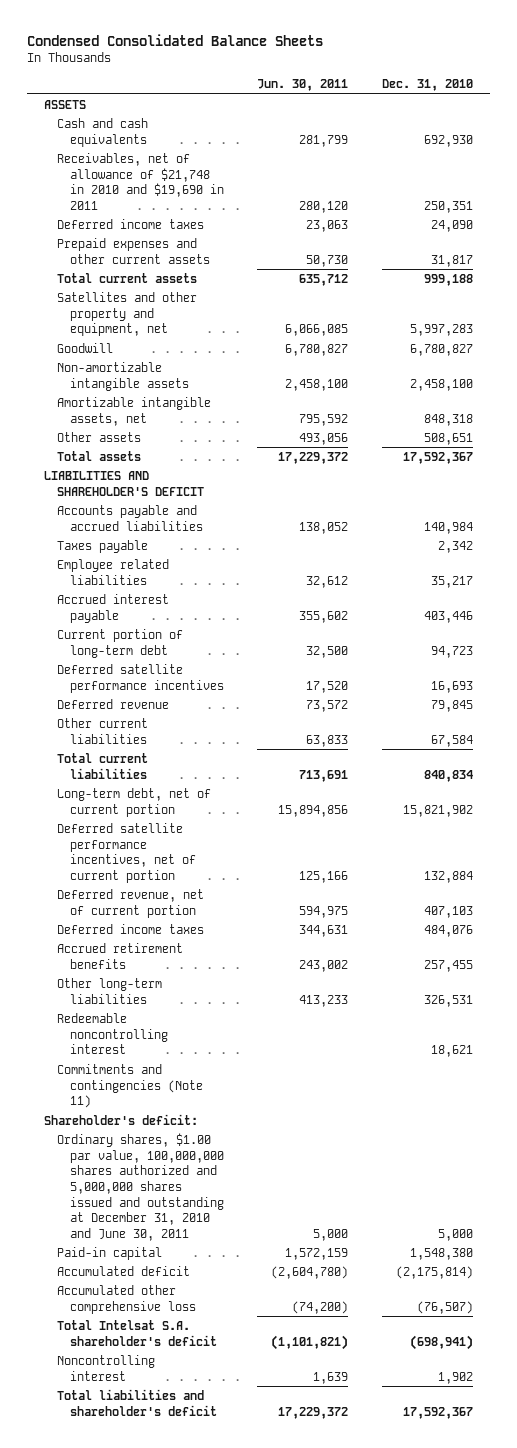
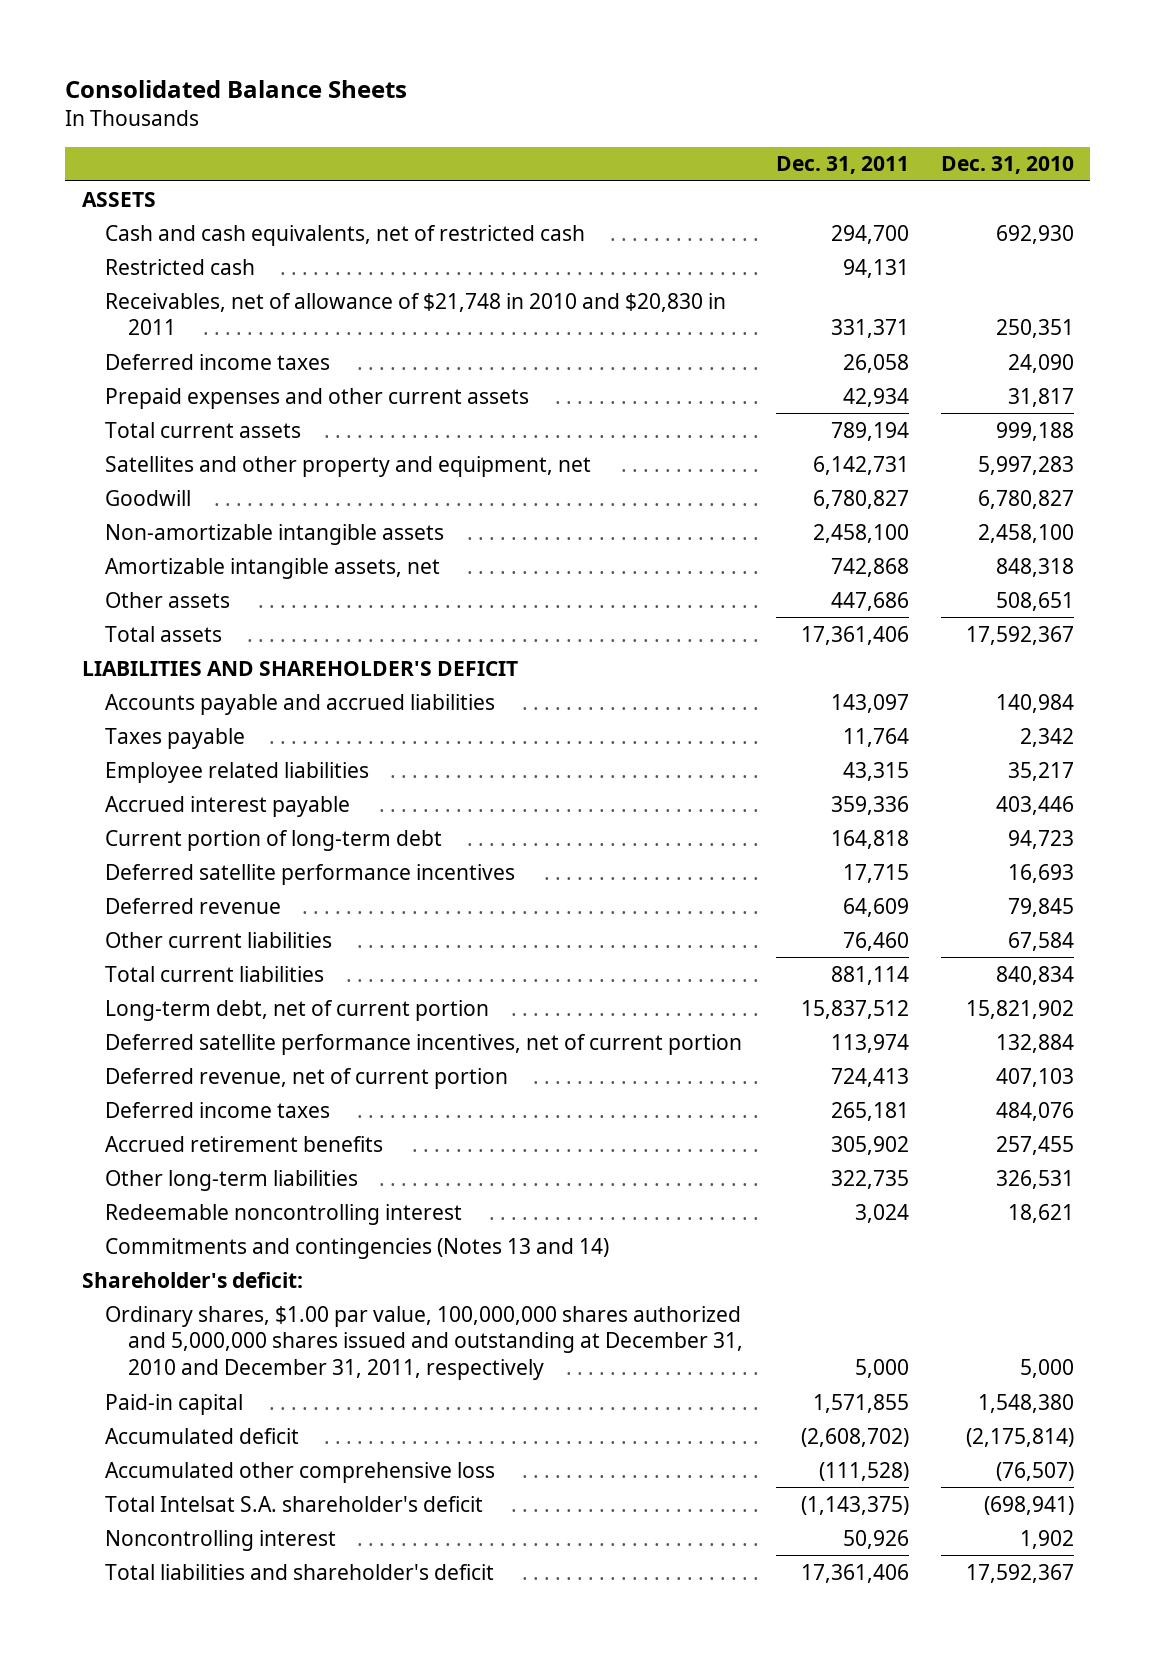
[26,33,323,46] Condensed Consolidated Balance Sheets -> [65,79,408,98] Consolidated Balance Sheets
[257,79,349,92] Jun. 30, 2011 -> none
none -> [775,156,909,175] Dec. 31, 2011
[56,117,148,147] Cash and cash equivalents -> [104,224,585,246] Cash and cash equivalents, net of restricted cash
none -> [104,258,255,275] Restricted cash
[56,152,224,210] Receivables, net of allowance of $21,748 in 2010 and $19,690 in 2011 -> [104,292,726,336] Receivables, net of allowance of $21,748 in 2010 and $20,830 in 2011
[56,1063,203,1109] Commitments and contingencies (Note 11) -> [104,1237,609,1259] Commitments and contingencies (Notes 13 and 14)
[56,1132,224,1241] Ordinary shares, $1.00 par value, 100,000,000 shares authorized and 5,000,000 shares issued and outstanding at December 31, 2010 and June 30, 2011 -> [104,1305,744,1381] Ordinary shares, $1.00 par value, 100,000,000 shares authorized and 5,000,000 shares issued and outstanding at December 31, 2010 and December 31, 2011, respectively

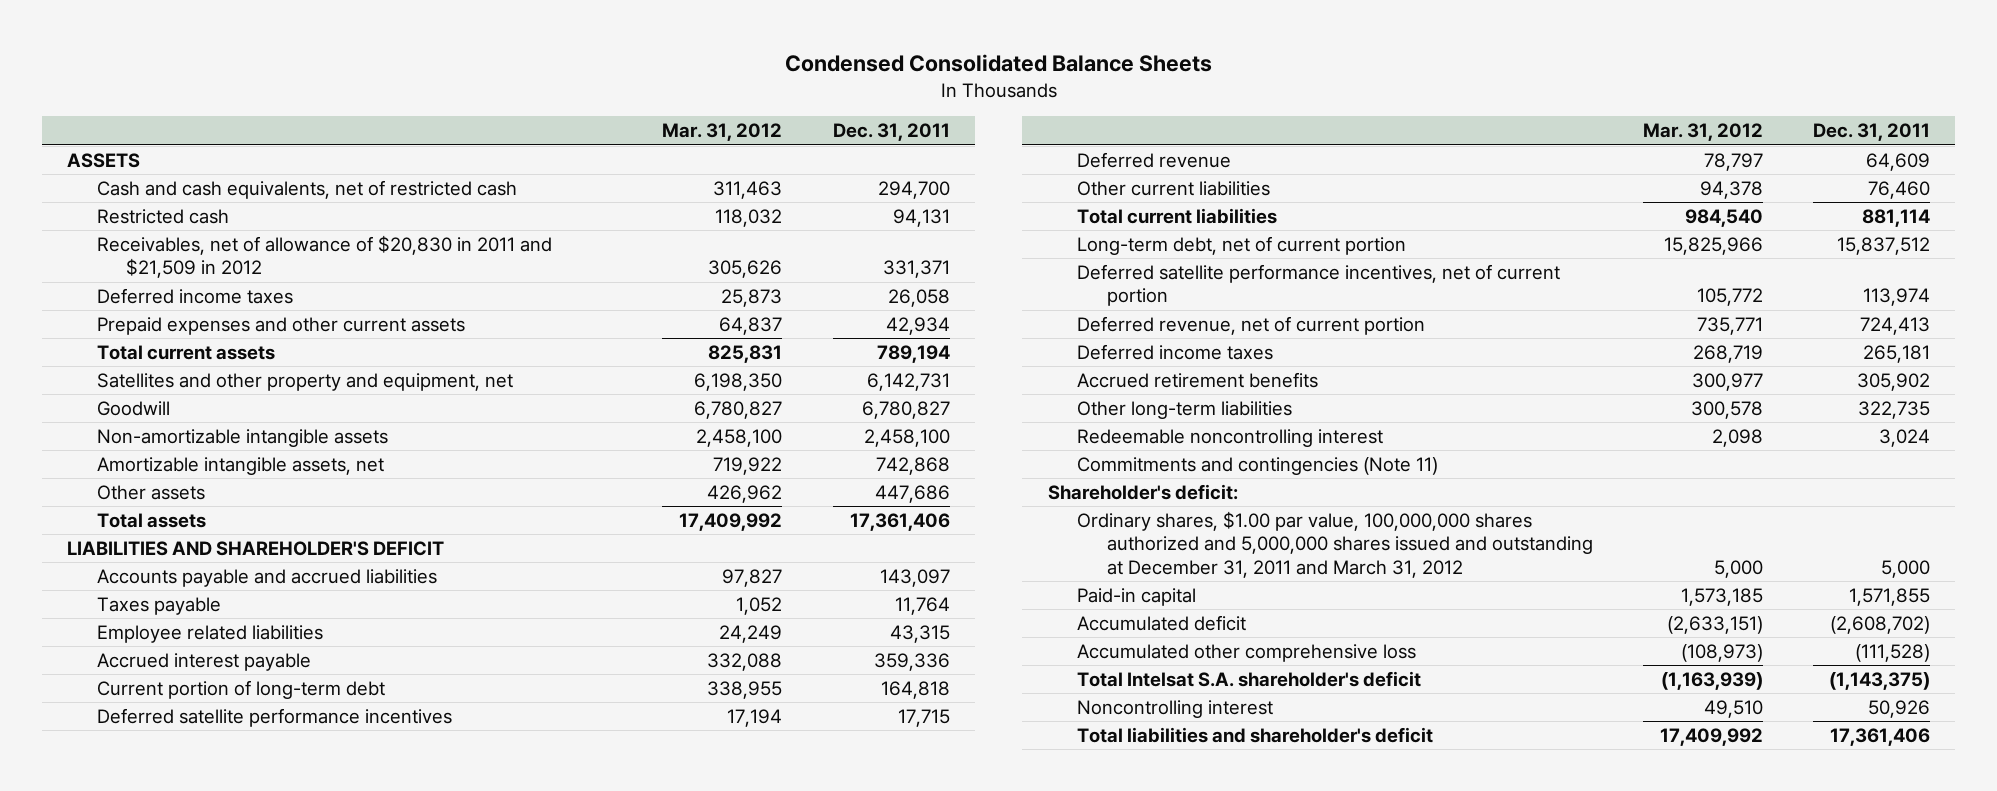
[65,79,408,98] Consolidated Balance Sheets -> [784,54,1212,73] Condensed Consolidated Balance Sheets
[940,156,1074,175] Dec. 31, 2010 -> none
none -> [662,123,783,142] Mar. 31, 2012
[104,292,726,336] Receivables, net of allowance of $21,748 in 2010 and $20,830 in 2011 -> [96,234,552,279] Receivables, net of allowance of $20,830 in 2011 and $21,509 in 2012
[104,1237,609,1259] Commitments and contingencies (Notes 13 and 14) -> [1077,456,1439,475] Commitments and contingencies (Note 11)
[104,1305,744,1381] Ordinary shares, $1.00 par value, 100,000,000 shares authorized and 5,000,000 shares issued and outstanding at December 31, 2010 and December 31, 2011, respectively -> [1077,510,1593,578] Ordinary shares, $1.00 par value, 100,000,000 shares authorized and 5,000,000 shares issued and outstanding at December 31, 2011 and March 31, 2012

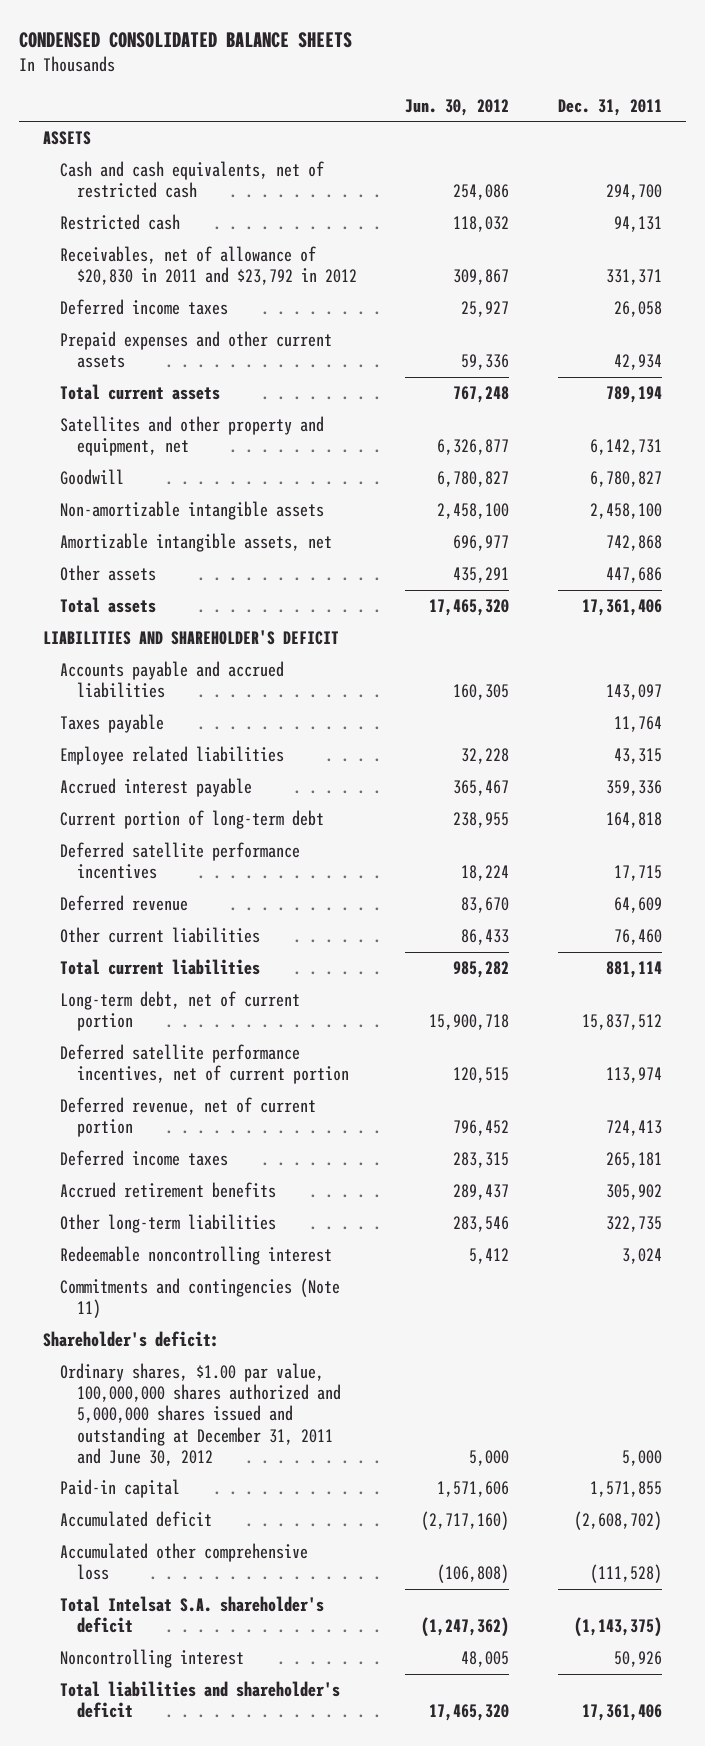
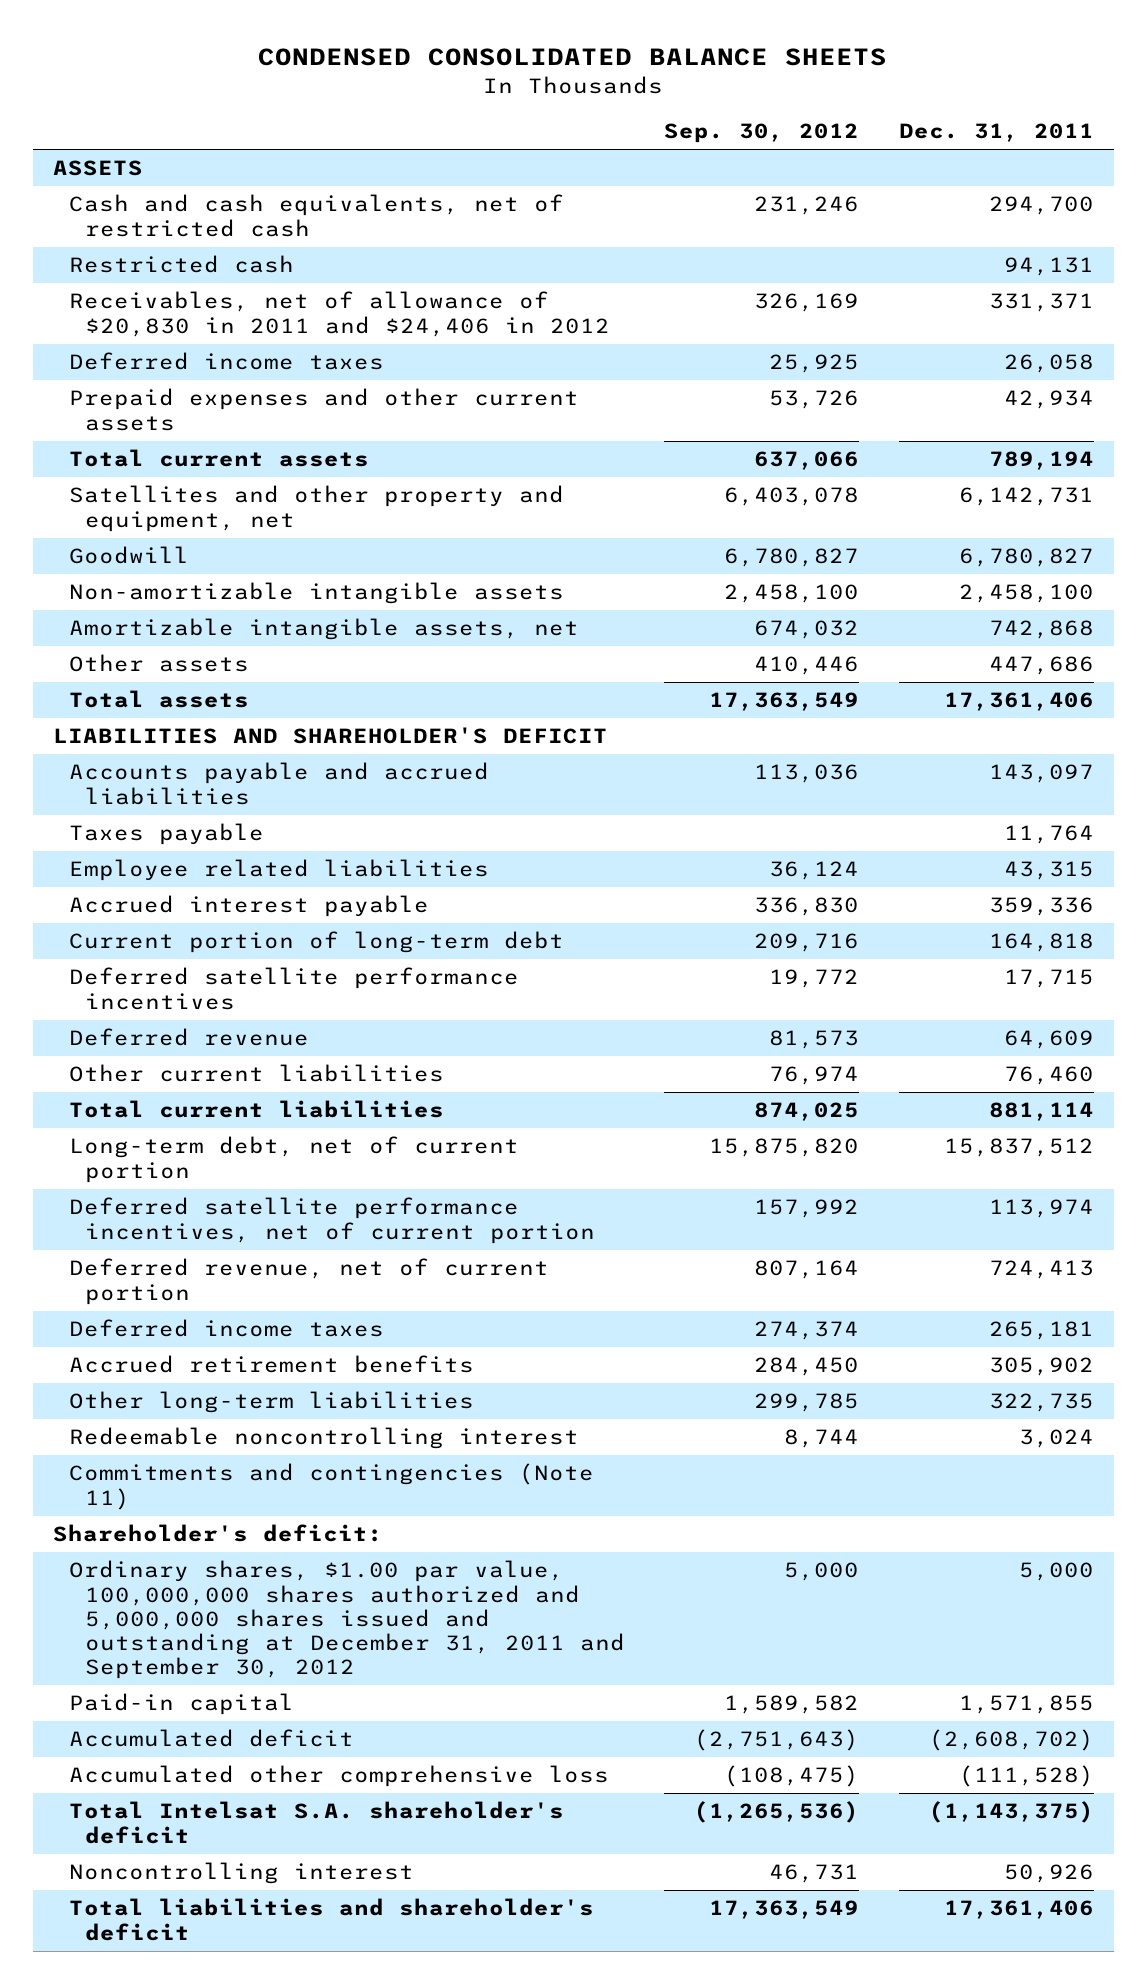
[405,98,510,116] Jun. 30, 2012 -> none
none -> [664,123,860,144] Sep. 30, 2012
[59,246,357,286] Receivables, net of allowance of $20,830 in 2011 and $23,792 in 2012 -> [68,291,610,337] Receivables, net of allowance of $20,830 in 2011 and $24,406 in 2012
[59,1363,341,1466] Ordinary shares, $1.00 par value, 100,000,000 shares authorized and 5,000,000 shares issued and outstanding at December 31, 2011 and June 30, 2012 -> [68,1560,625,1680] Ordinary shares, $1.00 par value, 100,000,000 shares authorized and 5,000,000 shares issued and outstanding at December 31, 2011 and September 30, 2012

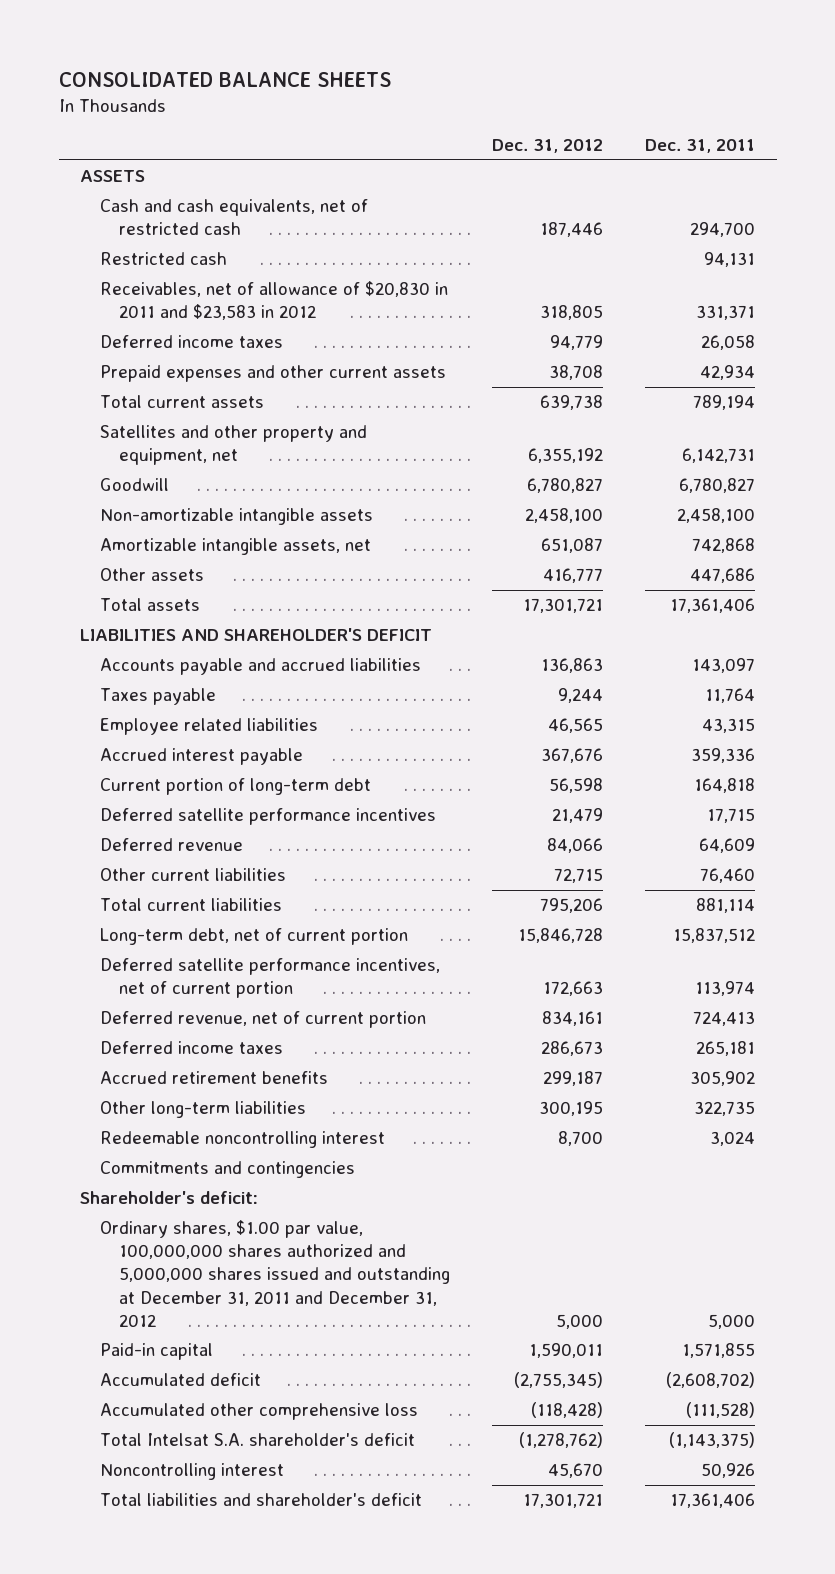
[258,47,888,66] CONDENSED CONSOLIDATED BALANCE SHEETS -> [58,72,391,88] CONSOLIDATED BALANCE SHEETS
[664,123,860,144] Sep. 30, 2012 -> none
none -> [492,139,604,154] Dec. 31, 2012
[68,291,610,337] Receivables, net of allowance of $20,830 in 2011 and $24,406 in 2012 -> [99,281,448,321] Receivables, net of allowance of $20,830 in 2011 and $23,583 in 2012
[68,1463,594,1510] Commitments and contingencies (Note 11) -> [99,1161,355,1179] Commitments and contingencies
[68,1560,625,1680] Ordinary shares, $1.00 par value, 100,000,000 shares authorized and 5,000,000 shares issued and outstanding at December 31, 2011 and September 30, 2012 -> [99,1220,451,1327] Ordinary shares, $1.00 par value, 100,000,000 shares authorized and 5,000,000 shares issued and outstanding at December 31, 2011 and December 31, 2012

